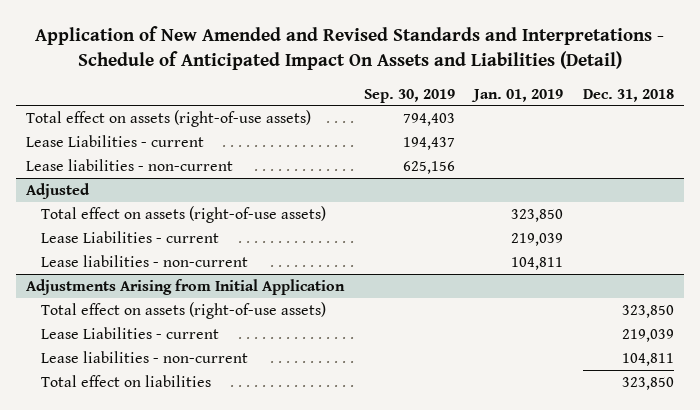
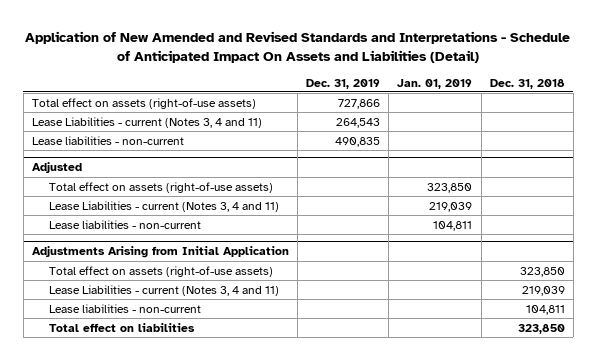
[363,88,455,103] Sep. 30, 2019 -> none
none -> [306,78,381,89] Dec. 31, 2019
[25,134,204,147] Lease Liabilities - current -> [31,116,262,128] Lease Liabilities - current (Notes 3, 4 and 11)
[41,230,220,243] Lease Liabilities - current -> [48,200,279,212] Lease Liabilities - current (Notes 3, 4 and 11)
[41,326,220,339] Lease Liabilities - current -> [48,284,279,296] Lease Liabilities - current (Notes 3, 4 and 11)

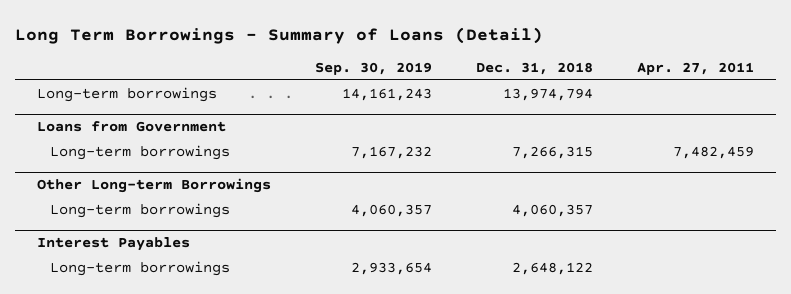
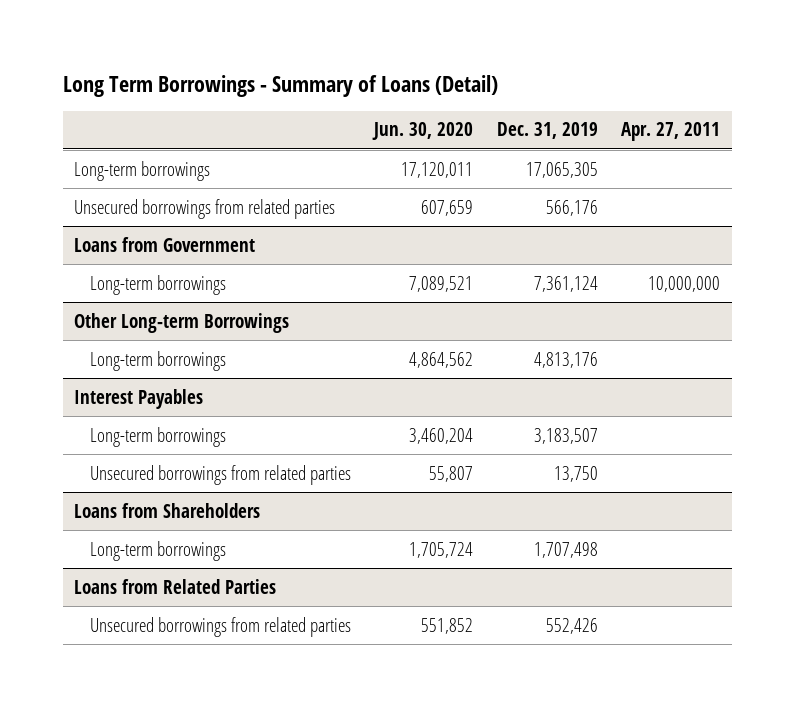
[315,62,433,76] Sep. 30, 2019 -> none
[476,62,594,76] Dec. 31, 2018 -> none
none -> [372,122,474,141] Jun. 30, 2020
none -> [496,122,598,140] Dec. 31, 2019
none -> [74,198,336,219] Unsecured borrowings from related parties
[673,145,755,159] 7,482,459 -> [647,275,720,292] 10,000,000
none -> [89,464,351,485] Unsecured borrowings from related parties
none -> [74,502,261,518] Loans from Shareholders
none -> [89,540,226,561] Long-term borrowings
none -> [74,578,277,594] Loans from Related Parties
none -> [89,616,351,637] Unsecured borrowings from related parties

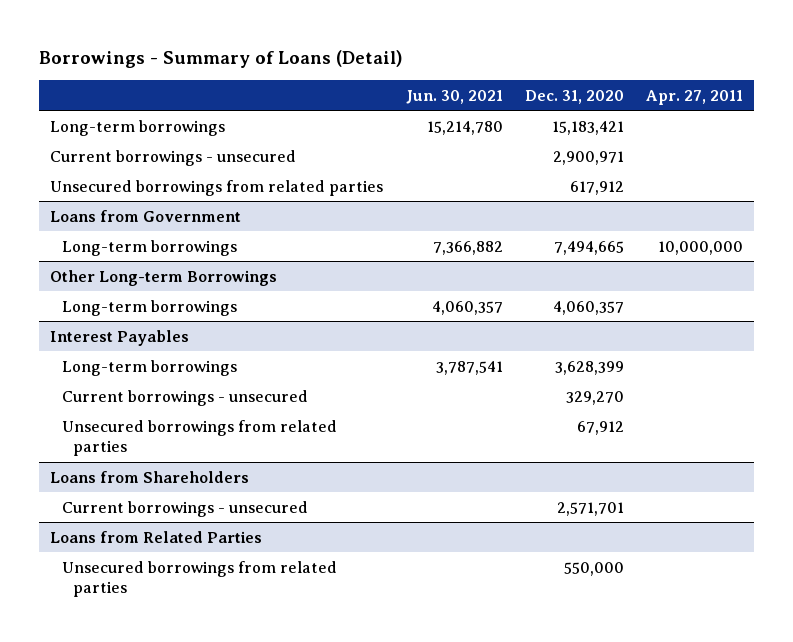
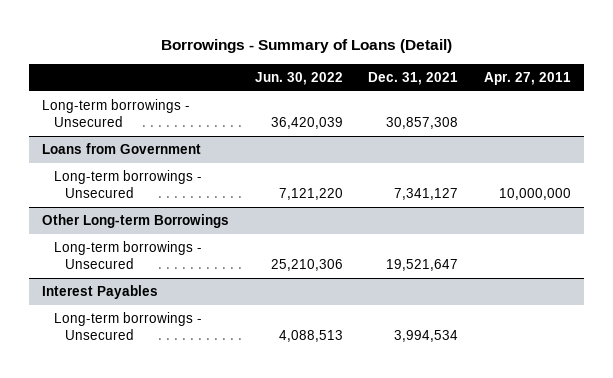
[405,89,503,104] Jun. 30, 2021 -> none
[524,89,624,104] Dec. 31, 2020 -> none
none -> [254,72,343,86] Jun. 30, 2022
none -> [368,72,459,86] Dec. 31, 2021
[50,149,297,166] Current borrowings - unsecured -> none
[50,179,384,196] Unsecured borrowings from related parties -> none
[50,119,226,136] Long-term borrowings -> [42,99,191,127] Long-term borrowings - Unsecured
[61,239,237,256] Long-term borrowings -> [53,170,202,198] Long-term borrowings - Unsecured
[61,299,237,316] Long-term borrowings -> [53,241,202,269] Long-term borrowings - Unsecured
[61,389,308,406] Current borrowings - unsecured -> none
[61,419,337,456] Unsecured borrowings from related parties -> none
[50,470,250,483] Loans from Shareholders -> none
[61,500,308,517] Current borrowings - unsecured -> none
[50,530,263,543] Loans from Related Parties -> none
[61,560,337,597] Unsecured borrowings from related parties -> none
[61,359,237,376] Long-term borrowings -> [53,312,202,340] Long-term borrowings - Unsecured

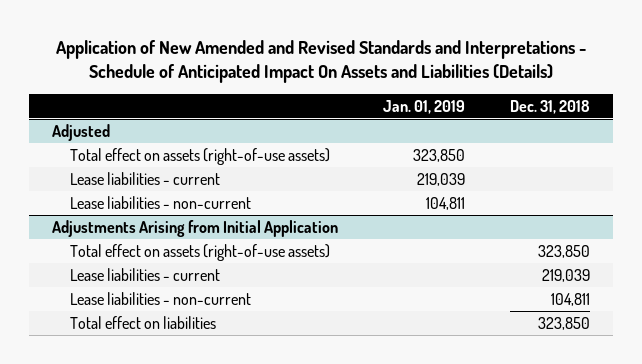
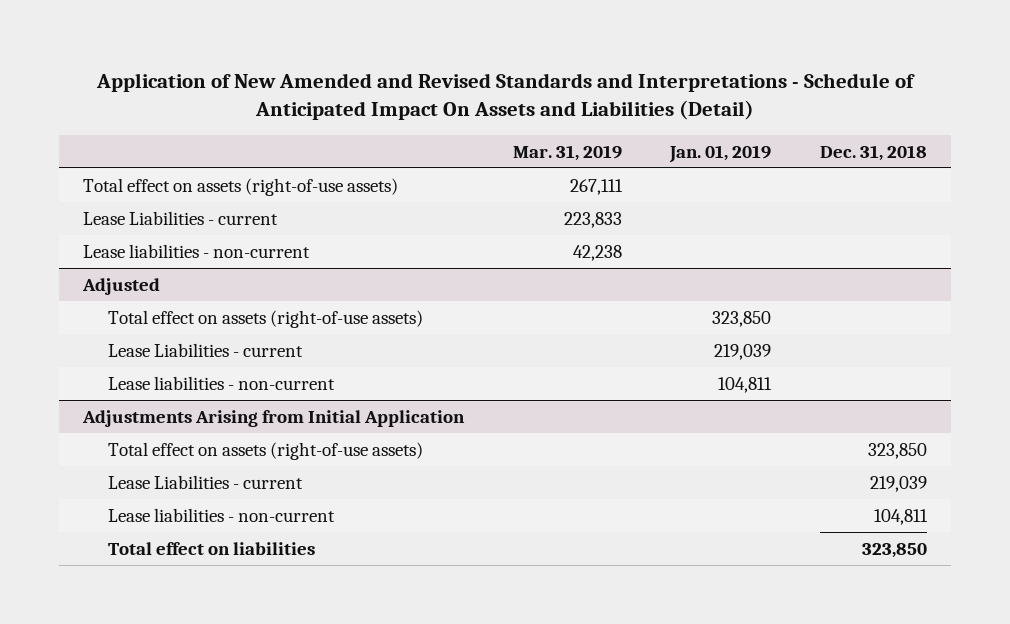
[56,39,587,84] Application of New Amended and Revised Standards and Interpretations - Schedule of Anticipated Impact On Assets and Liabilities (Details) -> [96,72,916,121] Application of New Amended and Revised Standards and Interpretations - Schedule of Anticipated Impact On Assets and Liabilities (Detail)
none -> [512,144,622,161] Mar. 31, 2019
none -> [83,177,399,196] Total effect on assets (right-of-use assets)
none -> [83,210,279,225] Lease Liabilities - current
none -> [83,243,311,258] Lease liabilities - non-current
[69,171,220,185] Lease liabilities - current -> [107,342,303,357] Lease Liabilities - current
[69,267,220,281] Lease liabilities - current -> [107,474,303,489] Lease Liabilities - current

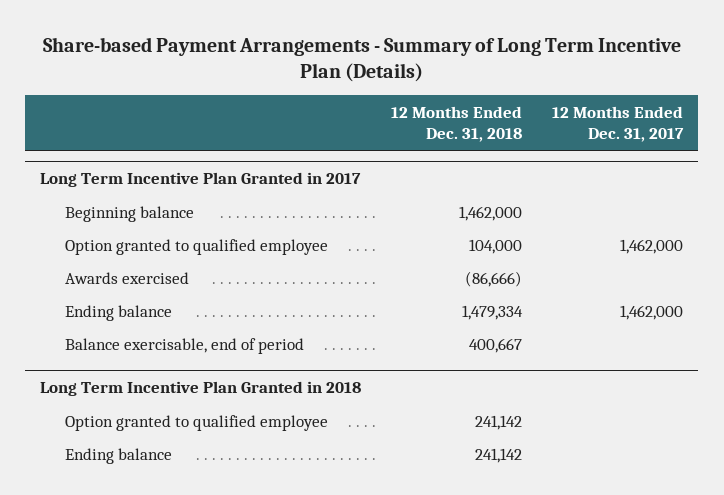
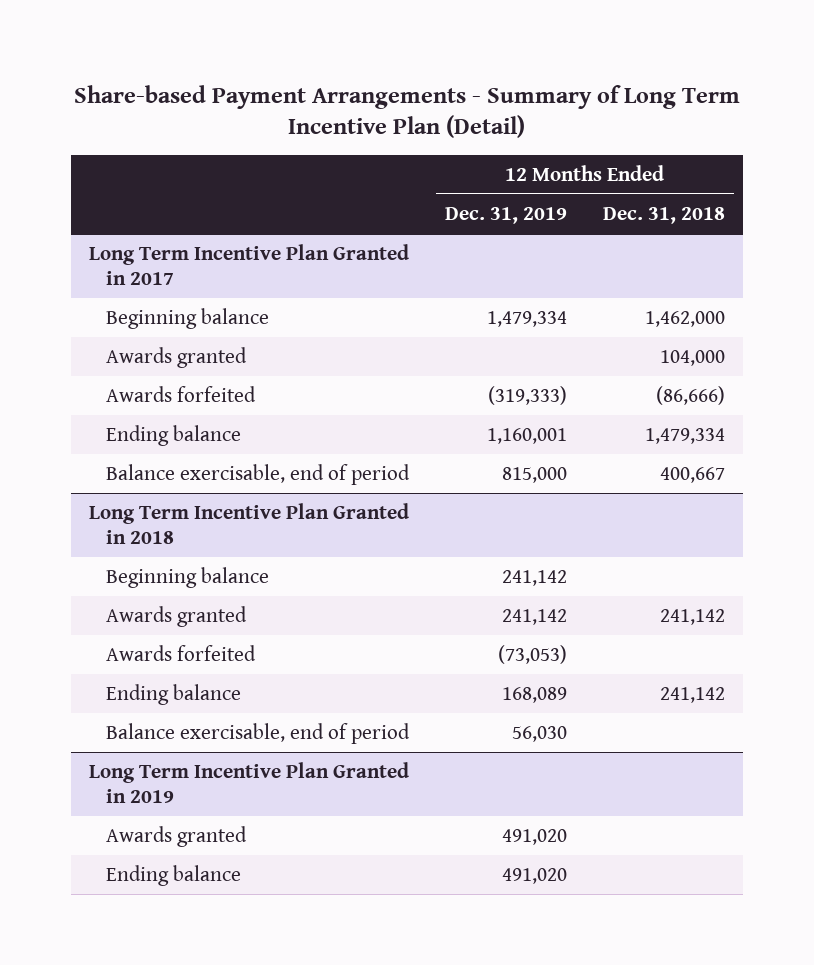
[42,36,681,83] Share-based Payment Arrangements - Summary of Long Term Incentive Plan (Details) -> [73,84,740,139] Share-based Payment Arrangements - Summary of Long Term Incentive Plan (Detail)
[552,105,685,143] 12 Months Ended Dec. 31, 2017 -> none
none -> [445,206,568,224] Dec. 31, 2019
[64,238,328,255] Option granted to qualified employee -> [106,346,248,368] Awards granted
[64,271,189,284] Awards exercised -> [106,385,257,402] Awards forfeited
none -> [106,566,270,588] Beginning balance
[64,414,328,431] Option granted to qualified employee -> [106,605,248,627] Awards granted
none -> [106,644,257,661] Awards forfeited
none -> [106,722,411,744] Balance exercisable, end of period
none -> [88,761,409,803] Long Term Incentive Plan Granted in 2019
none -> [106,825,248,847] Awards granted
none -> [106,864,242,886] Ending balance

